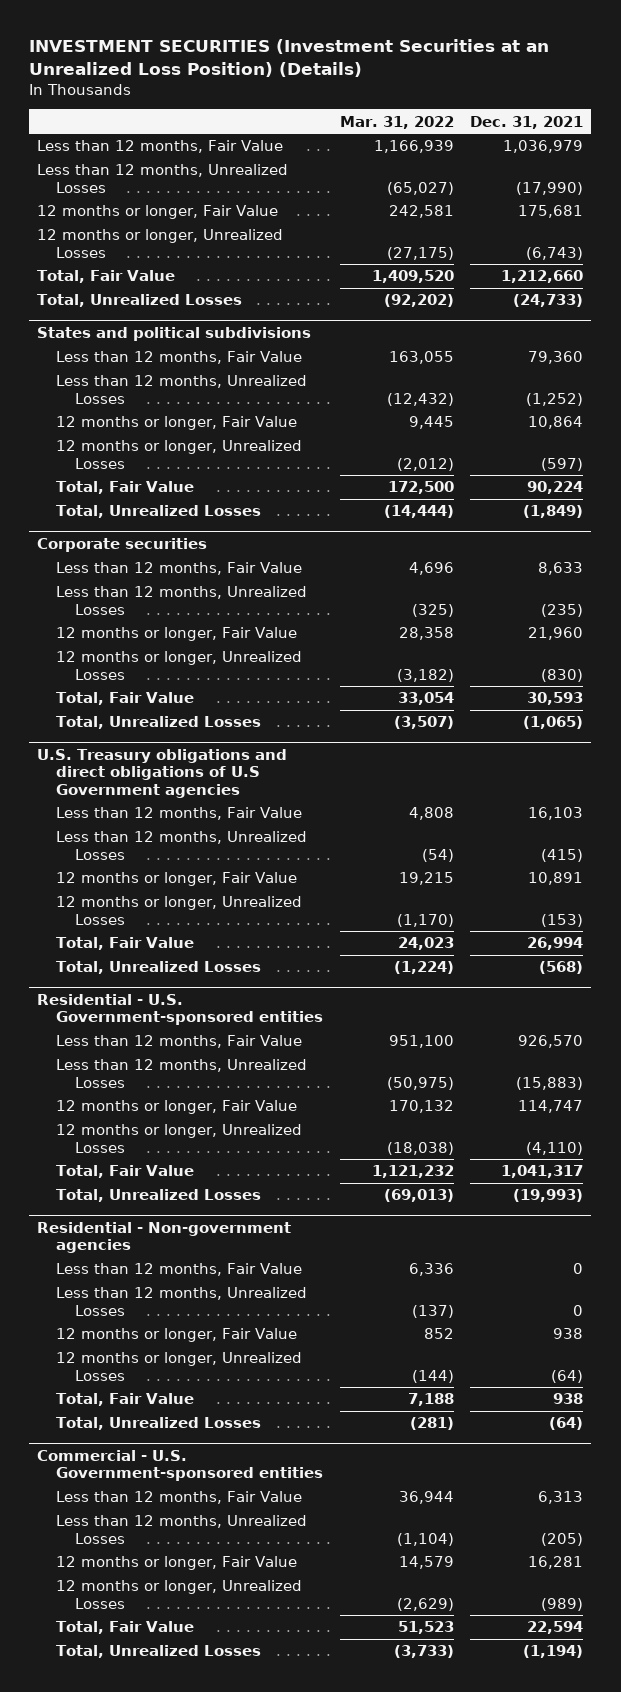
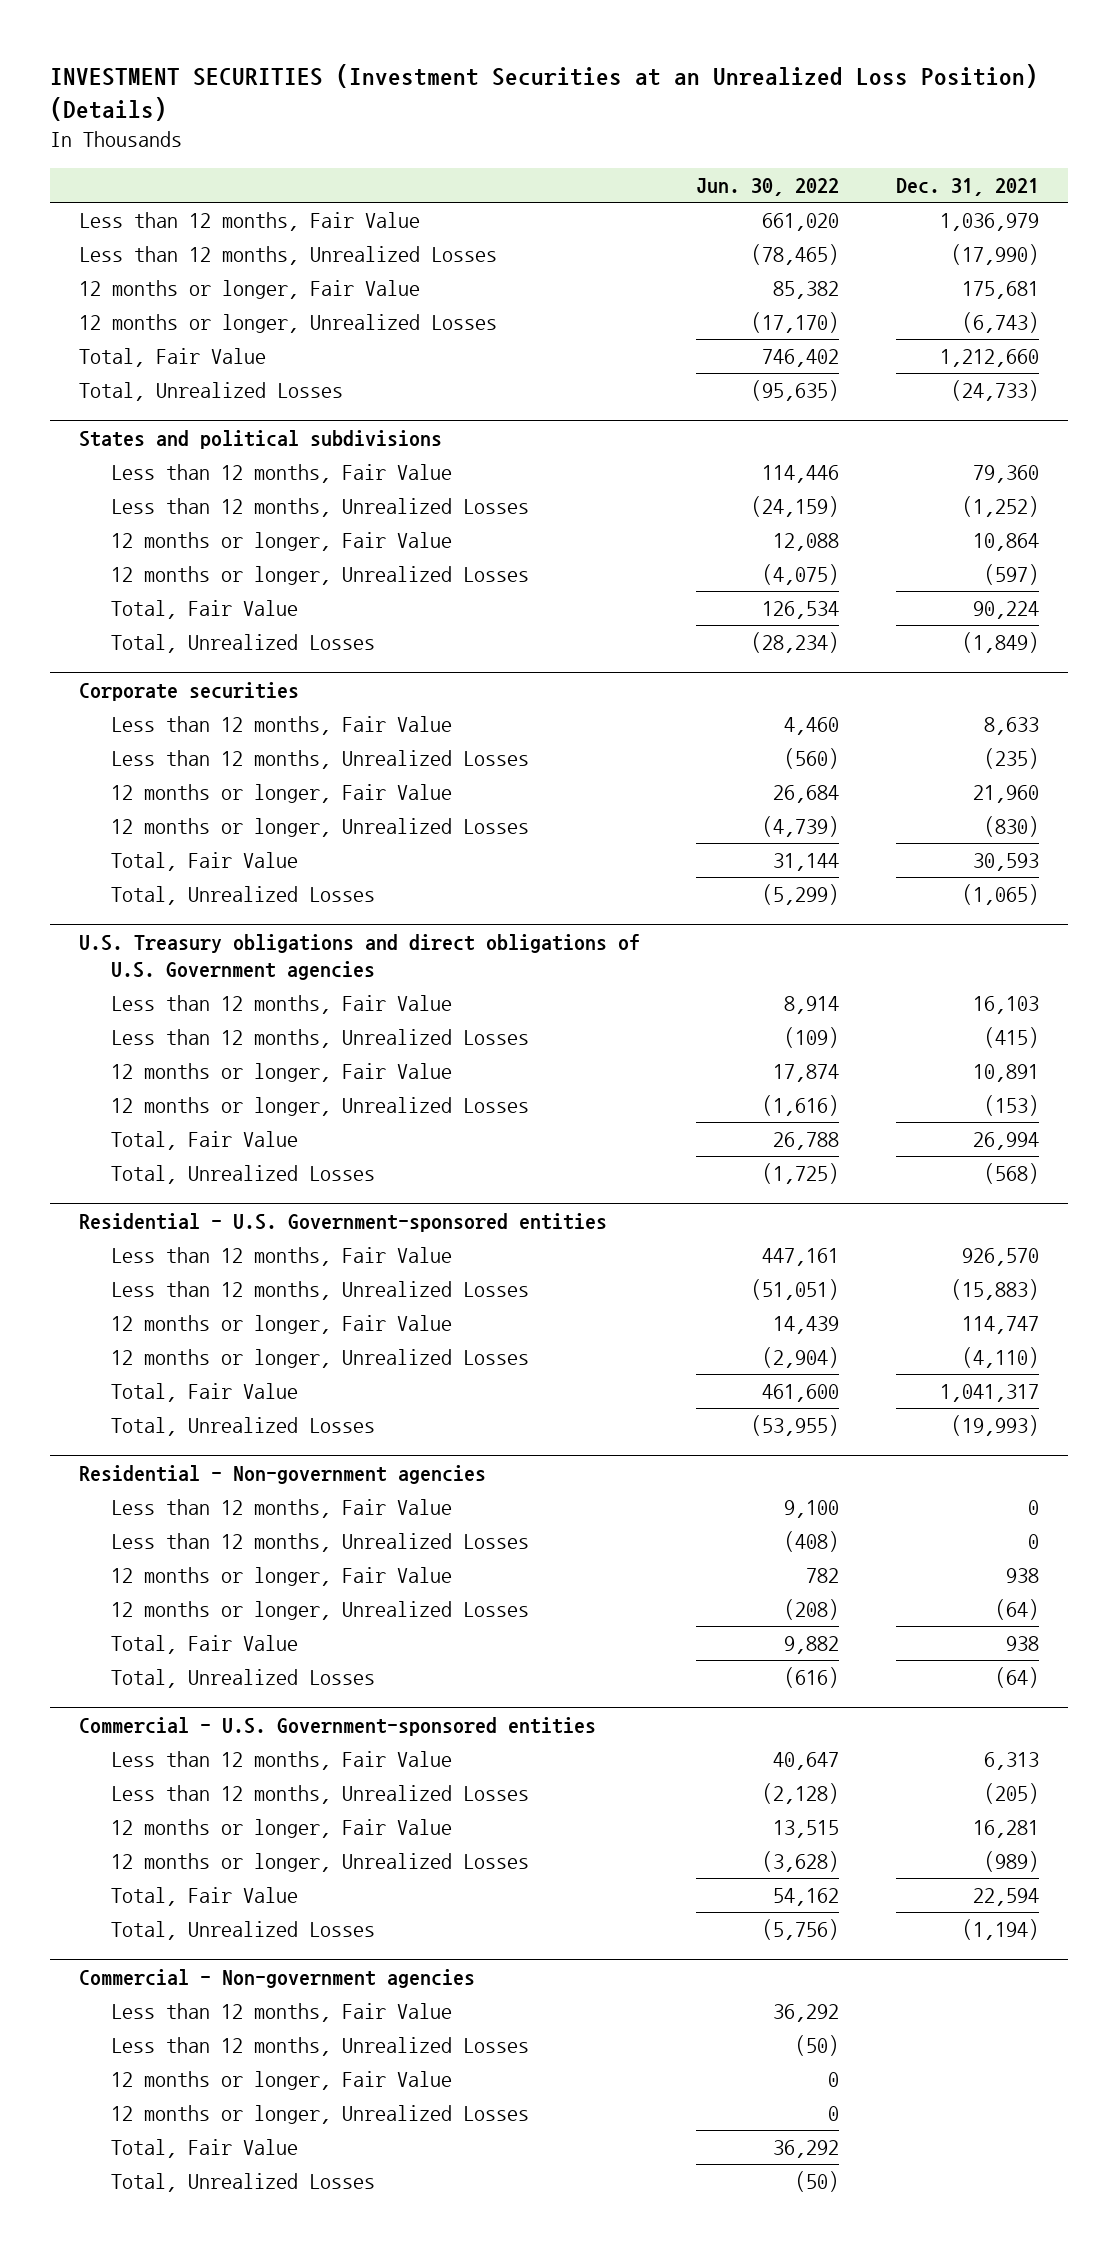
[339,115,454,129] Mar. 31, 2022 -> none
none -> [696,178,840,197] Jun. 30, 2022
[37,749,288,798] U.S. Treasury obligations and direct obligations of U.S Government agencies -> [78,933,640,980] U.S. Treasury obligations and direct obligations of U.S. Government agencies
none -> [78,1968,475,1988] Commercial - Non-government agencies
none -> [111,2003,453,2023] Less than 12 months, Fair Value
none -> [111,2037,530,2057] Less than 12 months, Unrealized Losses
none -> [111,2071,453,2091] 12 months or longer, Fair Value
none -> [111,2105,530,2125] 12 months or longer, Unrealized Losses
none -> [111,2139,299,2159] Total, Fair Value
none -> [111,2173,376,2193] Total, Unrealized Losses

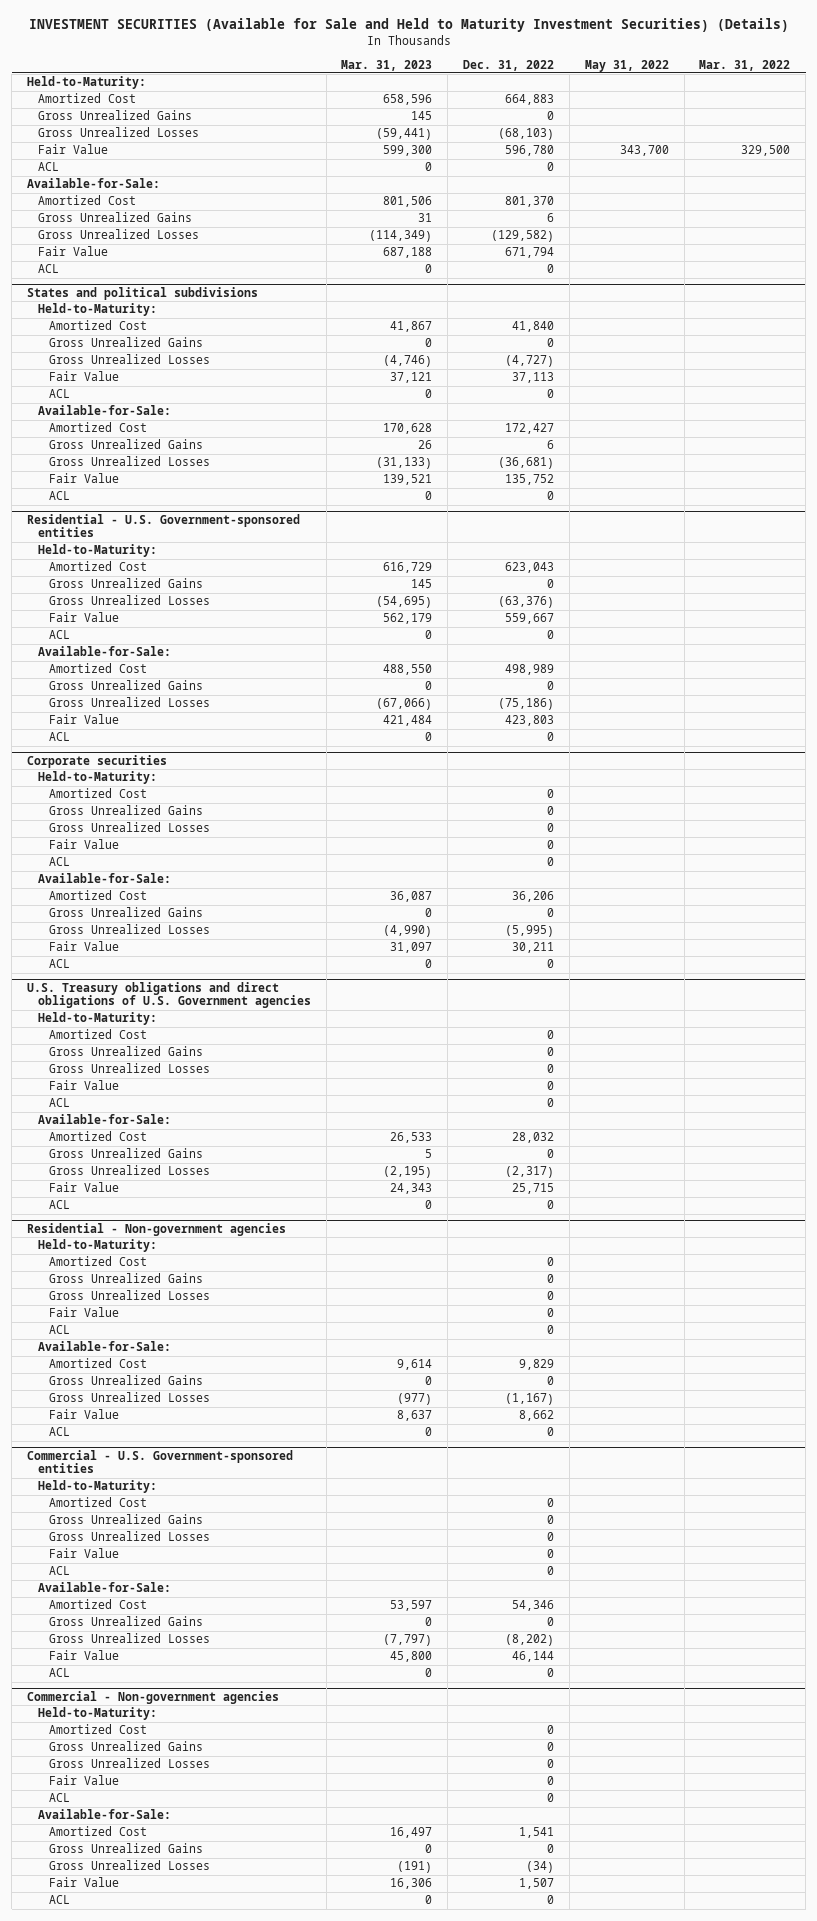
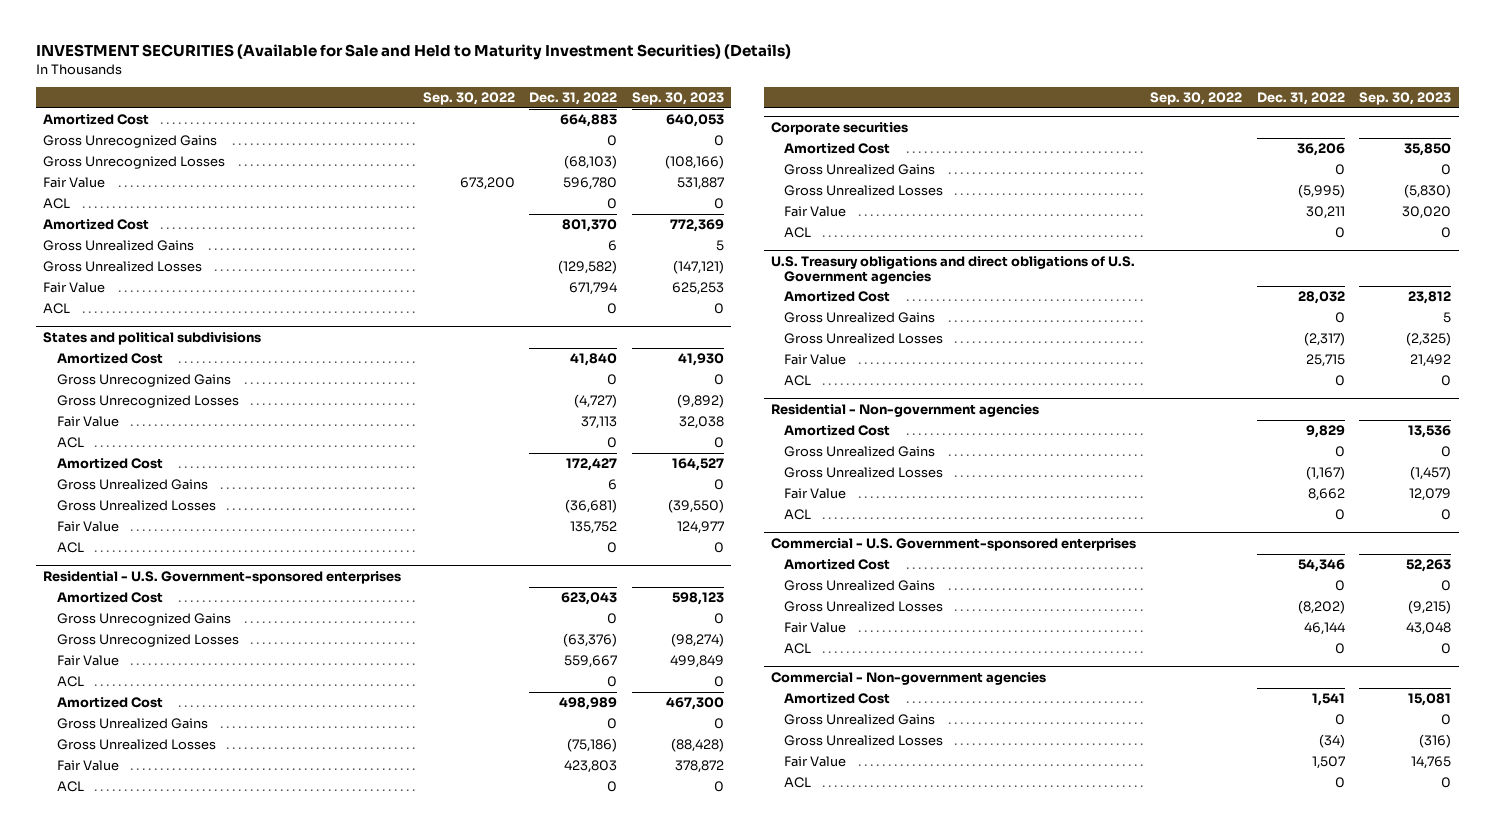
[341,59,433,71] Mar. 31, 2023 -> none
[584,59,669,72] May 31, 2022 -> none
[699,59,791,71] Mar. 31, 2022 -> none
none -> [422,91,515,105] Sep. 30, 2022
none -> [631,91,724,105] Sep. 30, 2023
[26,76,146,90] Held-to-Maturity: -> none
[37,110,192,121] Gross Unrealized Gains -> [43,135,218,149] Gross Unrecognized Gains
[37,127,199,138] Gross Unrealized Losses -> [43,156,226,170] Gross Unrecognized Losses
[26,178,160,189] Available-for-Sale: -> none
[37,303,157,317] Held-to-Maturity: -> none
[48,337,203,348] Gross Unrealized Gains -> [56,374,231,388] Gross Unrecognized Gains
[48,354,210,365] Gross Unrealized Losses -> [56,395,239,409] Gross Unrecognized Losses
[37,405,171,416] Available-for-Sale: -> none
[37,544,157,558] Held-to-Maturity: -> none
[26,514,300,538] Residential - U.S. Government-sponsored entities -> [43,570,402,584] Residential - U.S. Government-sponsored enterprises
[48,578,203,589] Gross Unrealized Gains -> [56,613,231,627] Gross Unrecognized Gains
[48,595,210,606] Gross Unrealized Losses -> [56,634,239,648] Gross Unrecognized Losses
[37,646,171,657] Available-for-Sale: -> none
[37,771,157,785] Held-to-Maturity: -> none
[48,788,147,799] Amortized Cost -> none
[48,805,203,816] Gross Unrealized Gains -> none
[48,822,210,833] Gross Unrealized Losses -> none
[48,839,119,850] Fair Value -> none
[48,857,70,867] ACL -> none
[37,873,171,884] Available-for-Sale: -> none
[37,1012,157,1026] Held-to-Maturity: -> none
[48,1029,147,1040] Amortized Cost -> none
[48,1046,203,1057] Gross Unrealized Gains -> none
[48,1063,210,1074] Gross Unrealized Losses -> none
[48,1080,119,1091] Fair Value -> none
[48,1098,70,1108] ACL -> none
[37,1114,171,1125] Available-for-Sale: -> none
[37,1239,157,1253] Held-to-Maturity: -> none
[48,1256,147,1267] Amortized Cost -> none
[48,1273,203,1284] Gross Unrealized Gains -> none
[48,1290,210,1301] Gross Unrealized Losses -> none
[48,1307,119,1318] Fair Value -> none
[48,1325,70,1335] ACL -> none
[37,1341,171,1352] Available-for-Sale: -> none
[37,1480,157,1494] Held-to-Maturity: -> none
[48,1497,147,1508] Amortized Cost -> none
[48,1514,203,1525] Gross Unrealized Gains -> none
[48,1531,210,1542] Gross Unrealized Losses -> none
[48,1548,119,1559] Fair Value -> none
[48,1566,70,1576] ACL -> none
[37,1582,171,1593] Available-for-Sale: -> none
[26,1450,293,1474] Commercial - U.S. Government-sponsored entities -> [770,537,1136,551] Commercial - U.S. Government-sponsored enterprises
[37,1707,157,1721] Held-to-Maturity: -> none
[48,1724,147,1735] Amortized Cost -> none
[48,1741,203,1752] Gross Unrealized Gains -> none
[48,1758,210,1769] Gross Unrealized Losses -> none
[48,1775,119,1786] Fair Value -> none
[48,1793,70,1803] ACL -> none
[37,1809,171,1820] Available-for-Sale: -> none

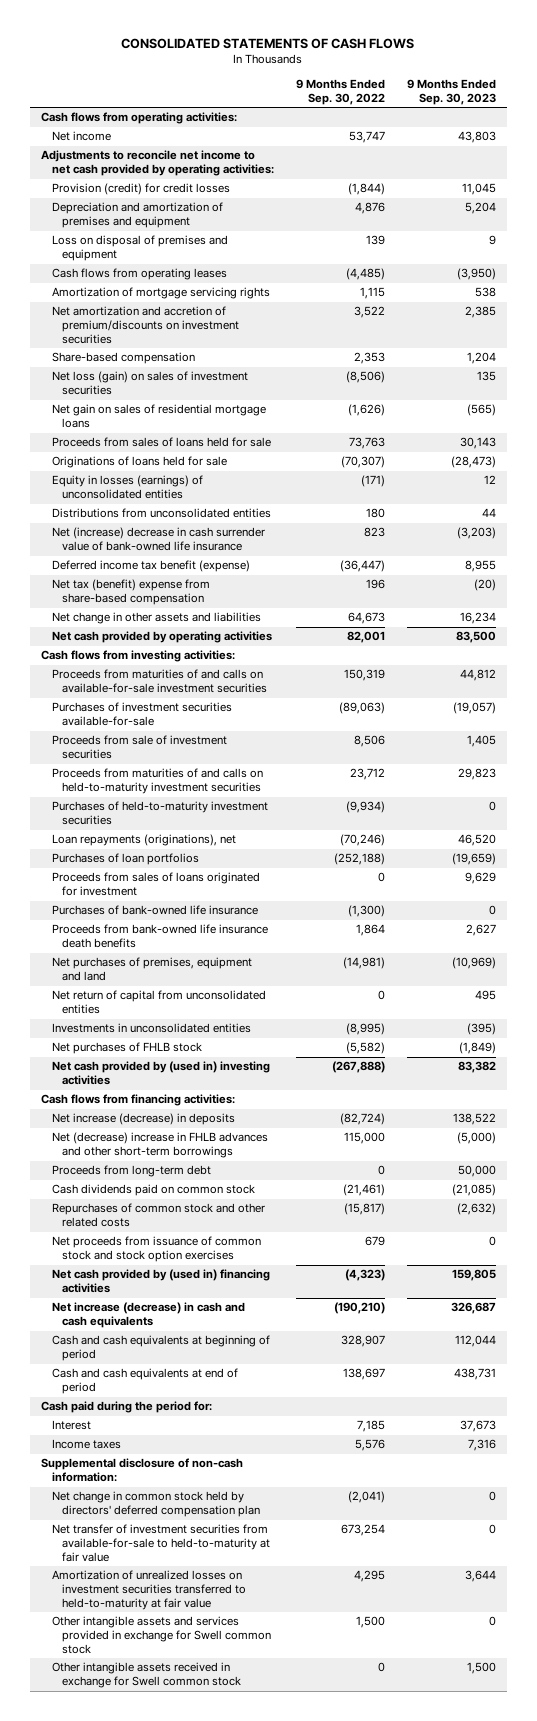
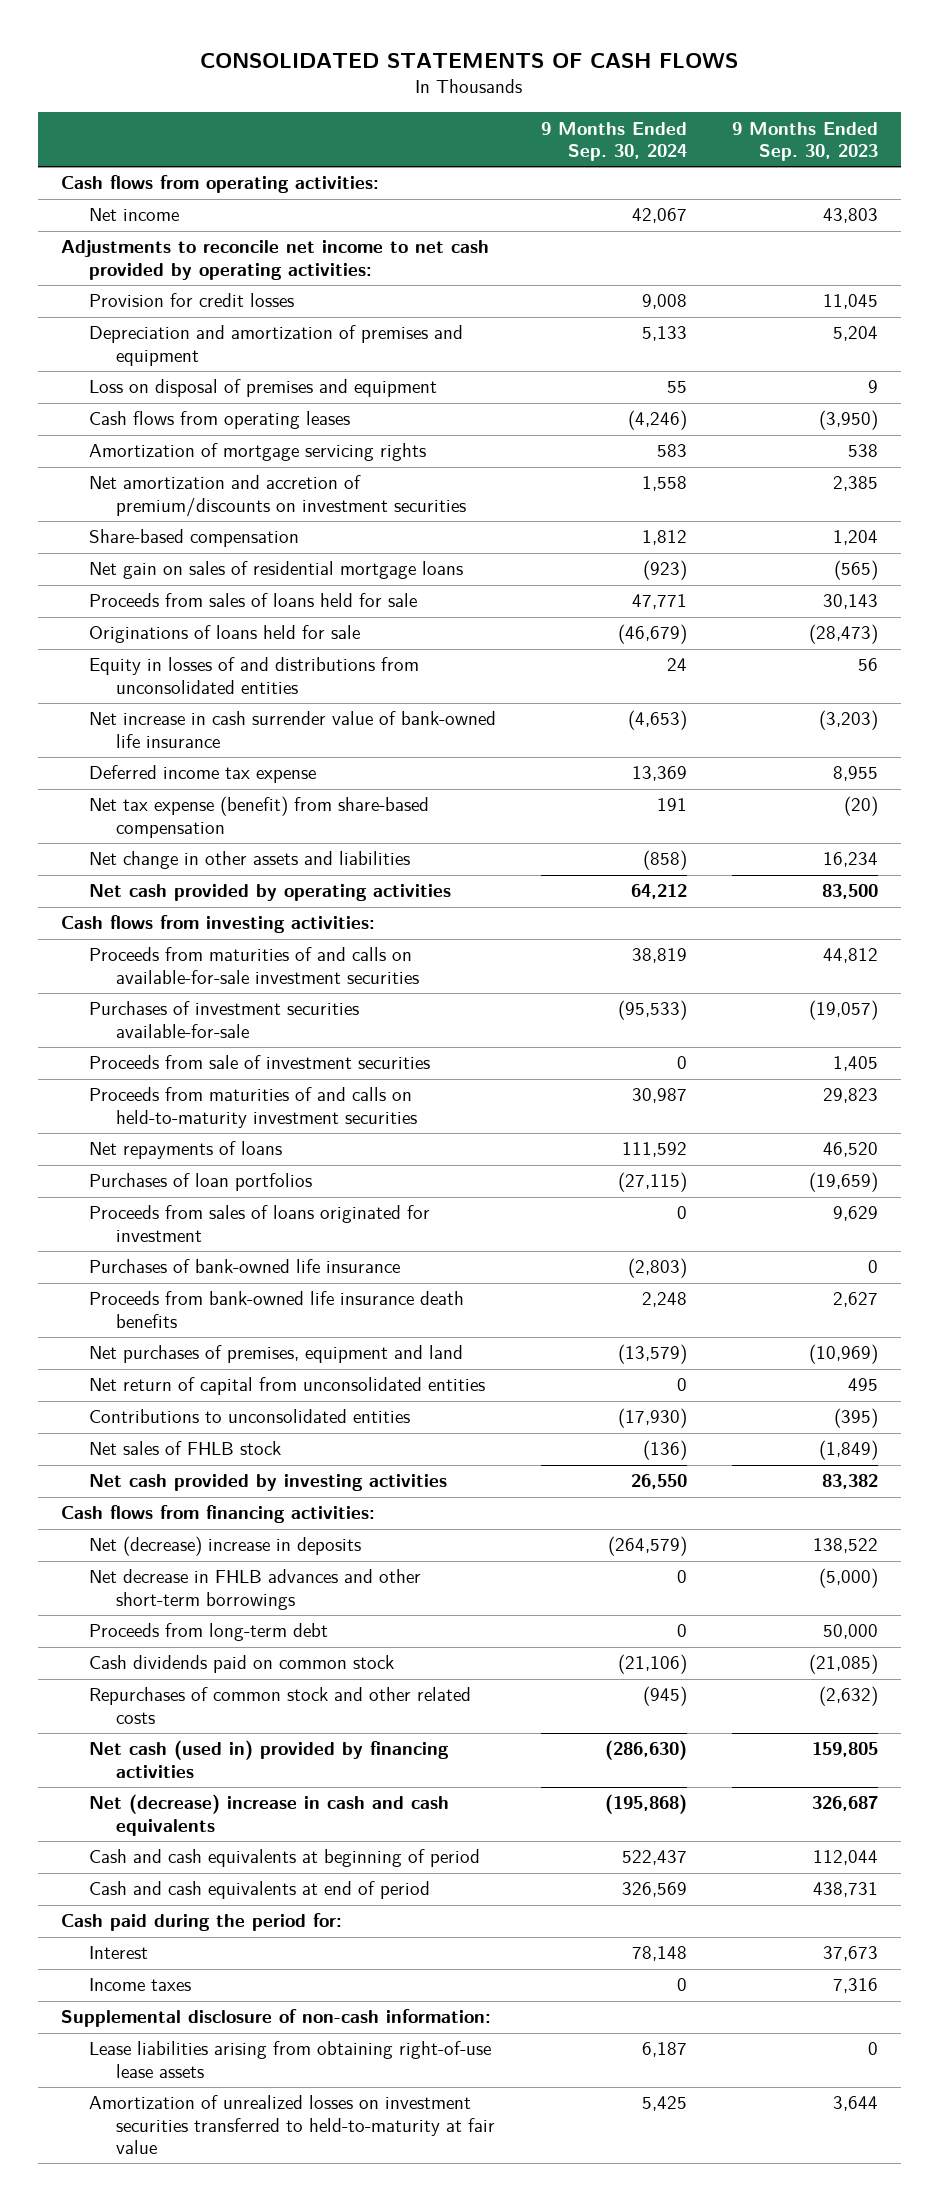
[295,79,385,105] 9 Months Ended Sep. 30, 2022 -> none
none -> [540,121,687,161] 9 Months Ended Sep. 30, 2024
[51,183,230,196] Provision (credit) for credit losses -> [88,293,294,308] Provision for credit losses
[51,371,248,396] Net loss (gain) on sales of investment securities -> none
[51,508,271,519] Distributions from unconsolidated entities -> none
[51,475,203,500] Equity in losses (earnings) of unconsolidated entities -> [88,657,419,694] Equity in losses of and distributions from unconsolidated entities
[483,475,496,485] 12 -> [858,658,879,672] 56
[51,527,265,552] Net (increase) decrease in cash surrender value of bank-owned life insurance -> [88,711,496,748] Net increase in cash surrender value of bank-owned life insurance
[51,560,250,573] Deferred income tax benefit (expense) -> [88,765,316,784] Deferred income tax expense
[51,579,210,606] Net tax (benefit) expense from share-based compensation -> [88,796,429,838] Net tax expense (benefit) from share-based compensation
[51,801,268,826] Purchases of held-to-maturity investment securities -> none
[51,834,236,847] Loan repayments (originations), net -> [88,1141,282,1160] Net repayments of loans
[51,1023,251,1034] Investments in unconsolidated entities -> [88,1409,410,1424] Contributions to unconsolidated entities
[51,1042,202,1055] Net purchases of FHLB stock -> [88,1441,281,1456] Net sales of FHLB stock
[51,1061,270,1086] Net cash provided by (used in) investing activities -> [88,1474,447,1492] Net cash provided by investing activities
[51,1113,235,1126] Net increase (decrease) in deposits -> [88,1536,361,1557] Net (decrease) increase in deposits
[51,1132,268,1159] Net (decrease) increase in FHLB advances and other short-term borrowings -> [88,1569,421,1610] Net decrease in FHLB advances and other short-term borrowings
[51,1236,261,1263] Net proceeds from issuance of common stock and stock option exercises -> none
[51,1269,270,1294] Net cash provided by (used in) financing activities -> [88,1740,449,1778] Net cash (used in) provided by financing activities
[51,1302,245,1329] Net increase (decrease) in cash and cash equivalents -> [88,1794,449,1836] Net (decrease) increase in cash and cash equivalents
[51,1491,261,1518] Net change in common stock held by directors' deferred compensation plan -> none
[51,1524,271,1563] Net transfer of investment securities from available-for-sale to held-to-maturity at fair value -> none
none -> [88,2041,491,2078] Lease liabilities arising from obtaining right-of-use lease assets
[51,1616,272,1655] Other intangible assets and services provided in exchange for Swell common stock -> none
[51,1662,242,1689] Other intangible assets received in exchange for Swell common stock -> none

